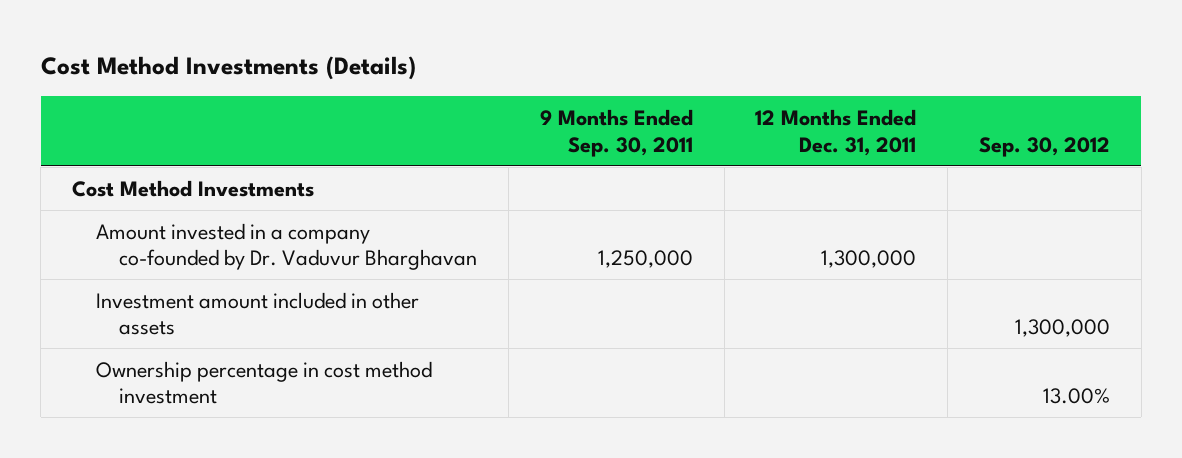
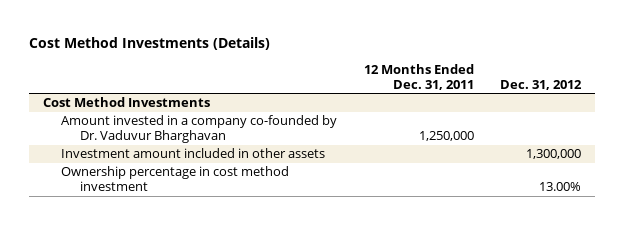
[539,108,693,157] 9 Months Ended Sep. 30, 2011 -> none
[979,136,1111,157] Sep. 30, 2012 -> none
none -> [500,79,583,90] Dec. 31, 2012
[821,250,917,269] 1,300,000 -> [418,130,474,141] 1,250,000

